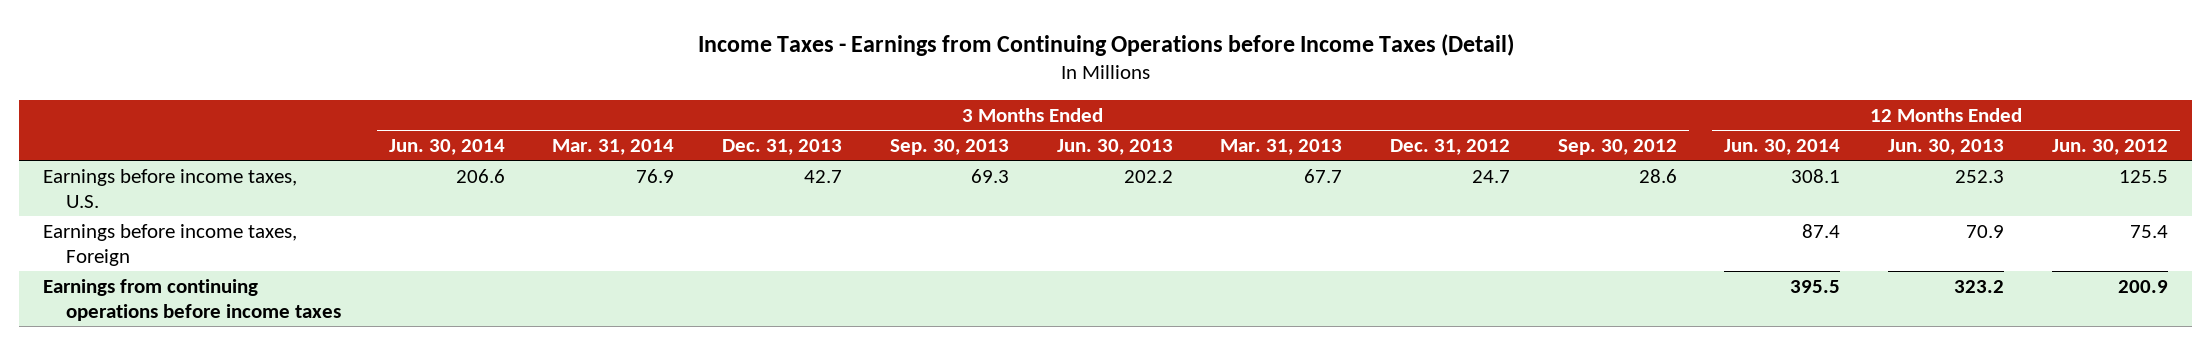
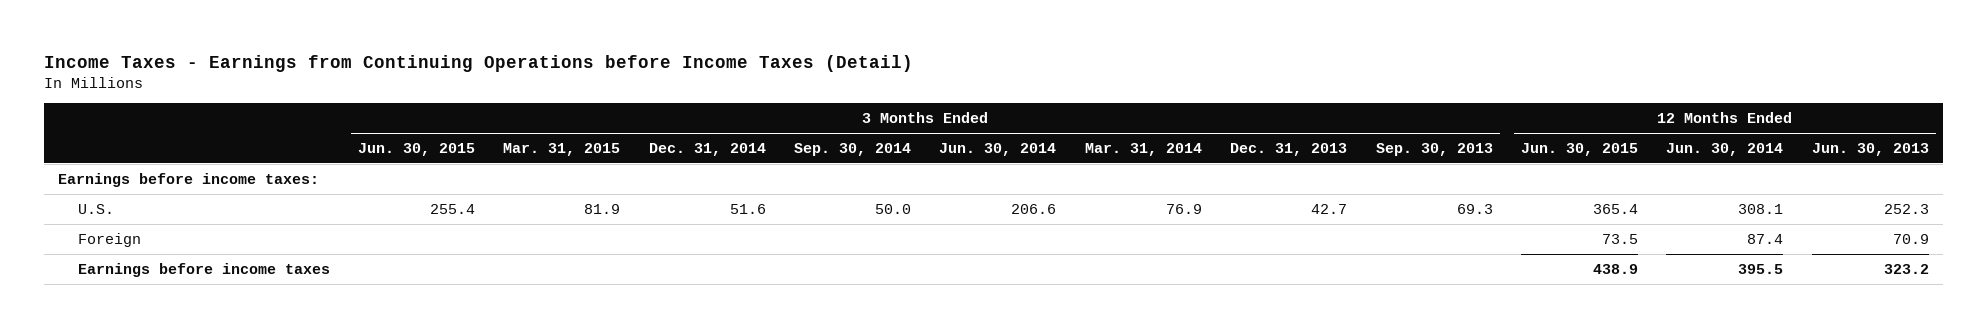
[1056,139,1173,156] Jun. 30, 2013 -> none
[1220,139,1343,156] Mar. 31, 2013 -> none
[1389,139,1510,156] Dec. 31, 2012 -> none
[1557,139,1677,156] Sep. 30, 2012 -> none
[2051,139,2168,156] Jun. 30, 2012 -> none
none -> [357,142,475,156] Jun. 30, 2015
none -> [503,142,621,156] Mar. 31, 2015
none -> [648,142,766,156] Dec. 31, 2014
none -> [794,142,912,156] Sep. 30, 2014
none -> [1521,142,1639,156] Jun. 30, 2015
none -> [58,172,320,187] Earnings before income taxes:
[43,168,298,208] Earnings before income taxes, U.S. -> [77,203,114,214] U.S.
[43,223,298,266] Earnings before income taxes, Foreign -> [77,232,141,247] Foreign
[43,278,341,321] Earnings from continuing operations before income taxes -> [77,262,330,277] Earnings before income taxes

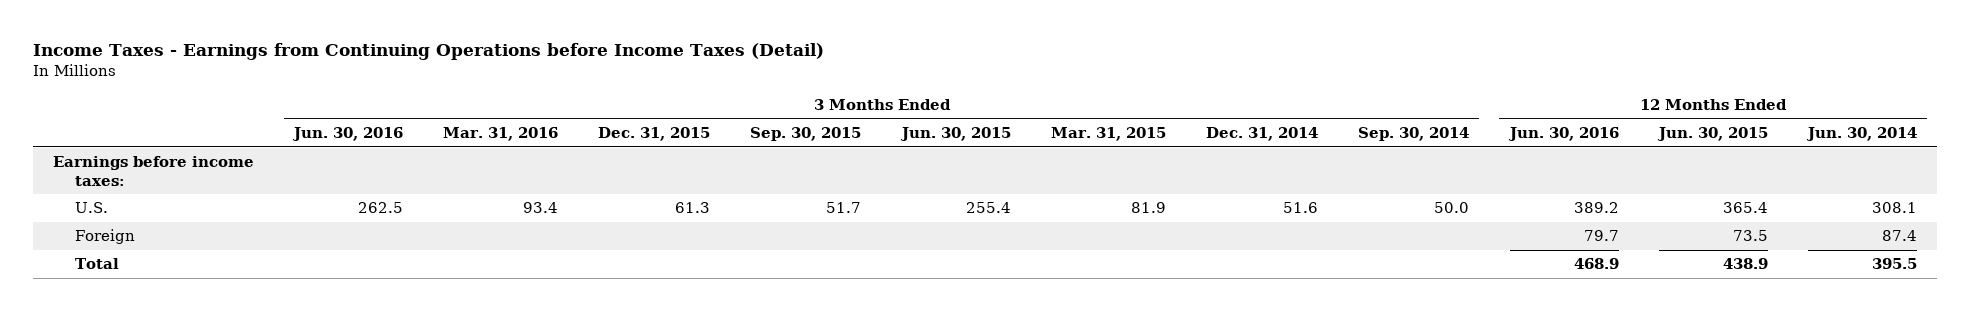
[939,142,1057,156] Jun. 30, 2014 -> none
[1084,142,1202,156] Mar. 31, 2014 -> none
[1230,142,1348,156] Dec. 31, 2013 -> none
[1375,142,1493,156] Sep. 30, 2013 -> none
[1811,142,1929,156] Jun. 30, 2013 -> none
none -> [291,127,403,142] Jun. 30, 2016
none -> [443,127,559,142] Mar. 31, 2016
none -> [598,127,711,142] Dec. 31, 2015
none -> [750,127,862,142] Sep. 30, 2015
none -> [1507,127,1619,142] Jun. 30, 2016
[77,262,330,277] Earnings before income taxes -> [75,258,120,270] Total

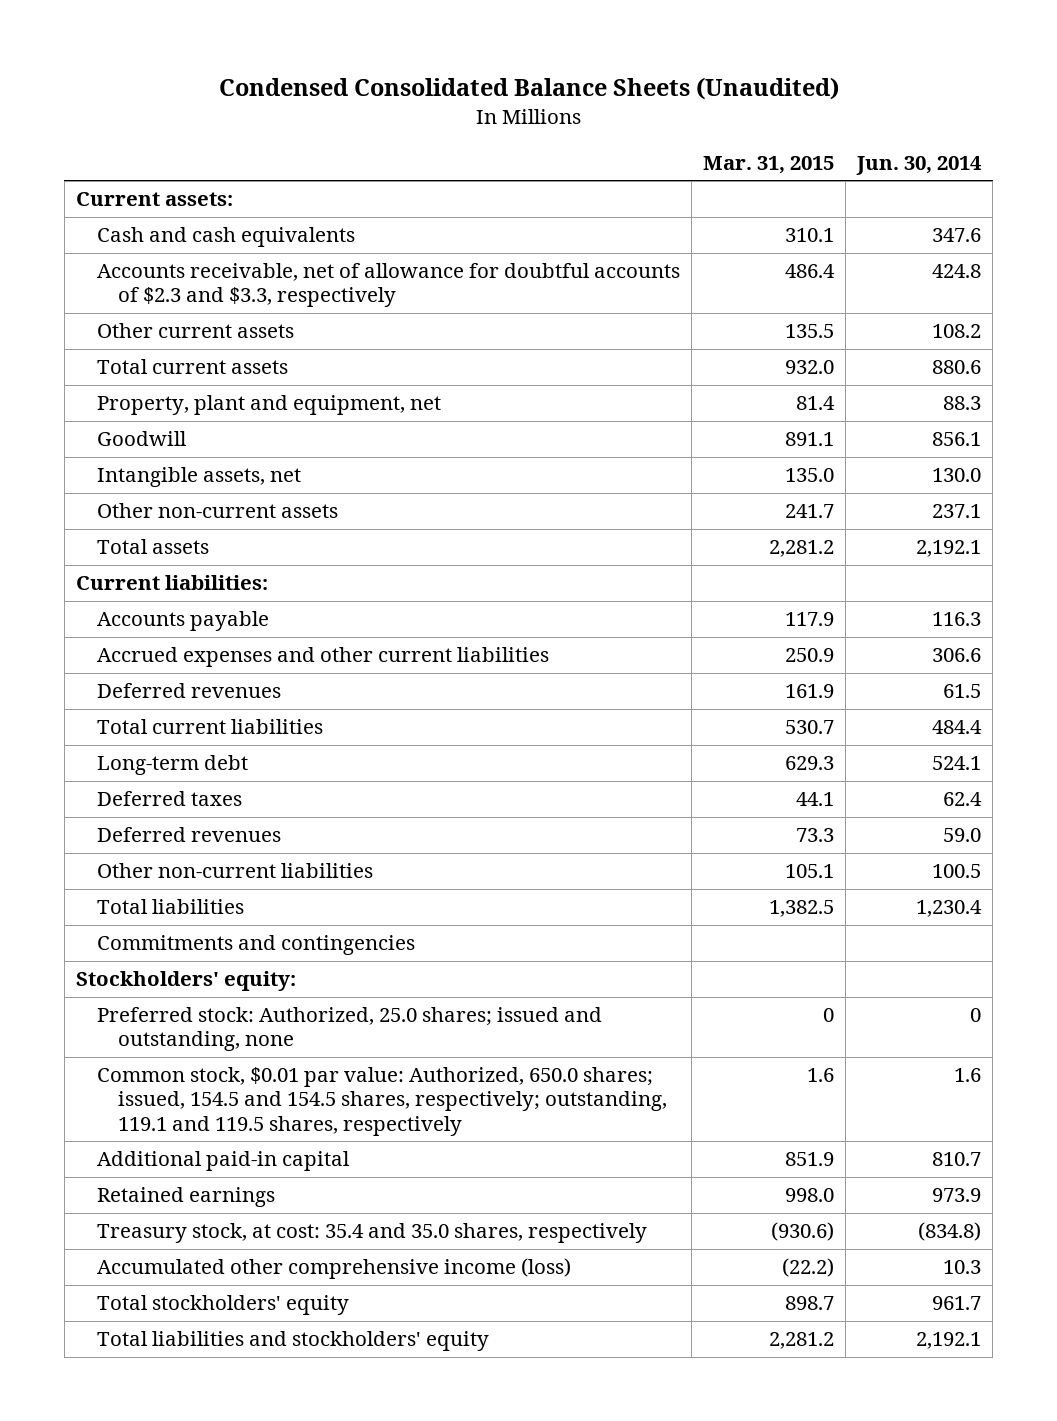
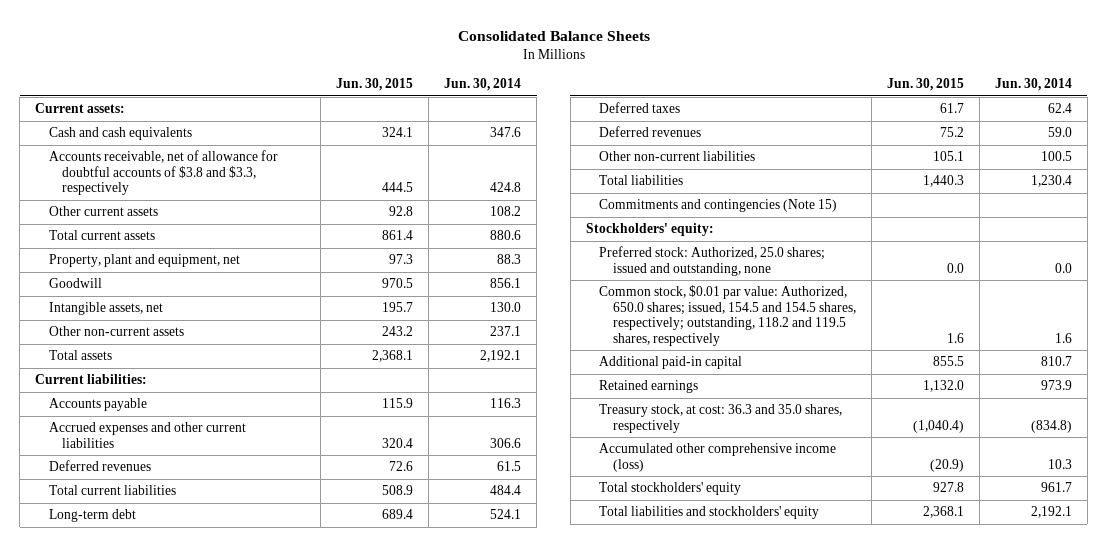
[218,77,839,101] Condensed Consolidated Balance Sheets (Unaudited) -> [457,30,650,41] Consolidated Balance Sheets
[703,155,835,174] Mar. 31, 2015 -> none
none -> [336,78,414,92] Jun. 30, 2015
[97,263,681,308] Accounts receivable, net of allowance for doubtful accounts of $2.3 and $3.3, respectively -> [48,150,278,196] Accounts receivable, net of allowance for doubtful accounts of $3.8 and $3.3, respectively
[97,935,416,956] Commitments and contingencies -> [599,199,838,213] Commitments and contingencies (Note 15)
[970,1008,982,1023] 0 -> [1054,262,1072,273] 0.0
[97,1067,668,1136] Common stock, $0.01 par value: Authorized, 650.0 shares; issued, 154.5 and 154.5 shares, respectively; outstanding, 119.1 and 119.5 shares, respectively -> [599,285,856,346] Common stock, $0.01 par value: Authorized, 650.0 shares; issued, 154.5 and 154.5 shares, respectively; outstanding, 118.2 and 119.5 shares, respectively
[97,1223,648,1244] Treasury stock, at cost: 35.4 and 35.0 shares, respectively -> [599,404,843,433] Treasury stock, at cost: 36.3 and 35.0 shares, respectively

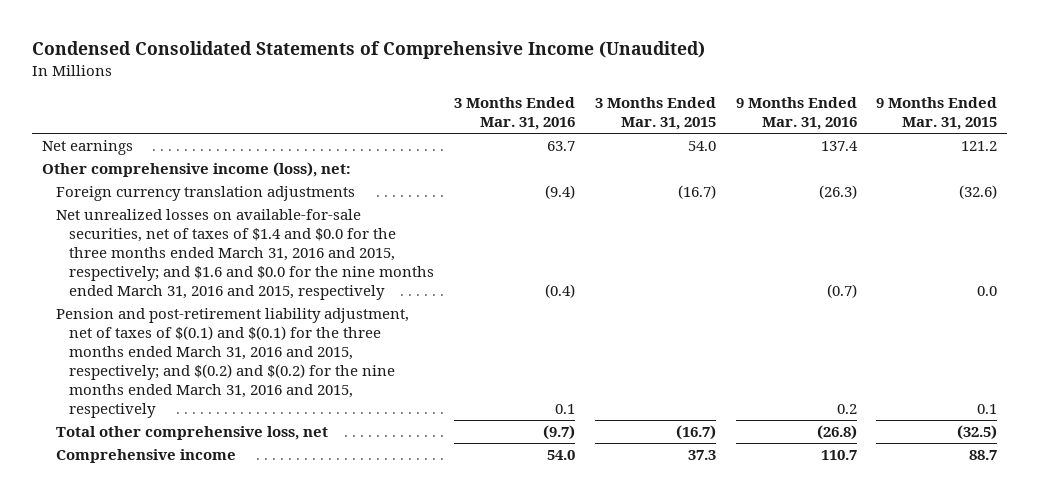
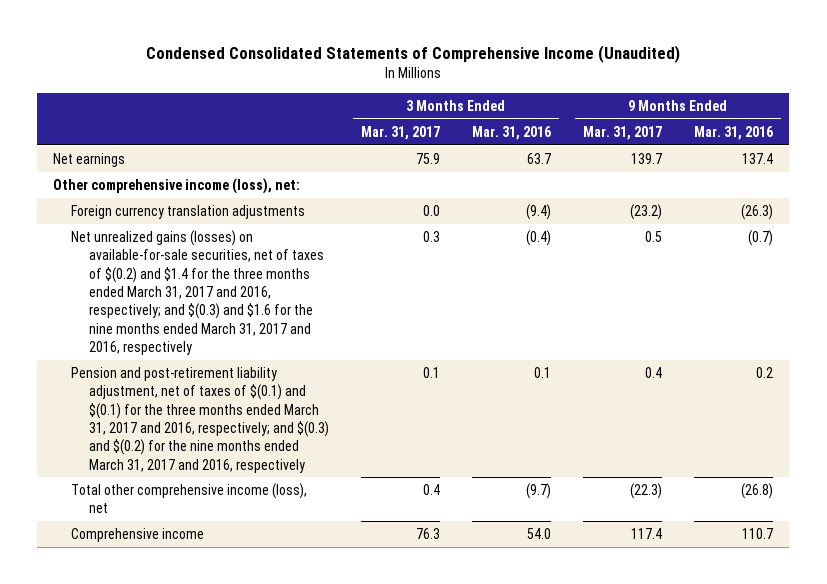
[594,97,716,130] 3 Months Ended Mar. 31, 2015 -> none
[876,97,998,130] 9 Months Ended Mar. 31, 2015 -> none
none -> [360,125,440,140] Mar. 31, 2017
none -> [583,125,663,140] Mar. 31, 2017
[55,208,435,300] Net unrealized losses on available-for-sale securities, net of taxes of $1.4 and $0.0 for the three months ended March 31, 2016 and 2015, respectively; and $1.6 and $0.0 for the nine months ended March 31, 2016 and 2015, respectively -> [71,230,324,355] Net unrealized gains (losses) on available-for-sale securities, net of taxes of $(0.2) and $1.4 for the three months ended March 31, 2017 and 2016, respectively; and $(0.3) and $1.6 for the nine months ended March 31, 2017 and 2016, respectively
[55,307,409,418] Pension and post-retirement liability adjustment, net of taxes of $(0.1) and $(0.1) for the three months ended March 31, 2016 and 2015, respectively; and $(0.2) and $(0.2) for the nine months ended March 31, 2016 and 2015, respectively -> [71,367,329,473] Pension and post-retirement liability adjustment, net of taxes of $(0.1) and $(0.1) for the three months ended March 31, 2017 and 2016, respectively; and $(0.3) and $(0.2) for the nine months ended March 31, 2017 and 2016, respectively
[55,425,328,440] Total other comprehensive loss, net -> [71,483,308,514] Total other comprehensive income (loss), net

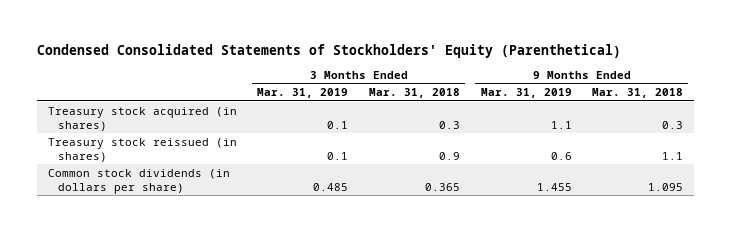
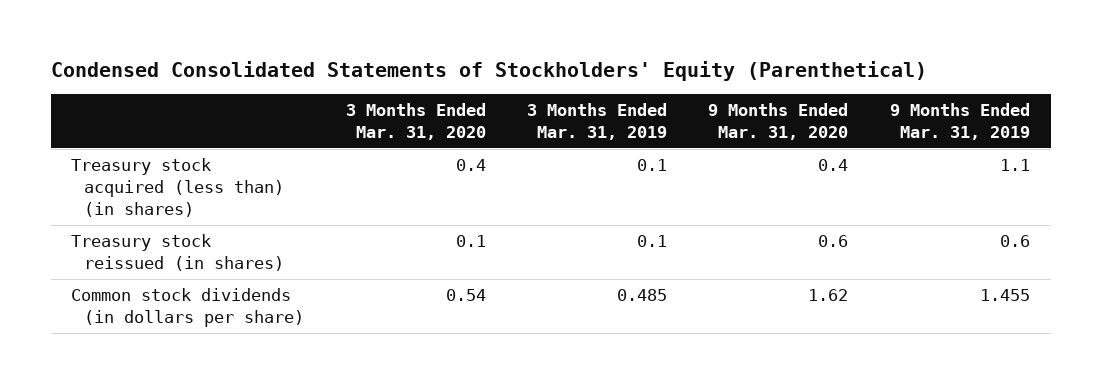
[368,87,460,98] Mar. 31, 2018 -> none
[592,87,684,98] Mar. 31, 2018 -> none
none -> [345,102,486,140] 3 Months Ended Mar. 31, 2020
none -> [708,102,849,140] 9 Months Ended Mar. 31, 2020
[47,106,237,131] Treasury stock acquired (in shares) -> [71,158,285,217] Treasury stock acquired (less than) (in shares)

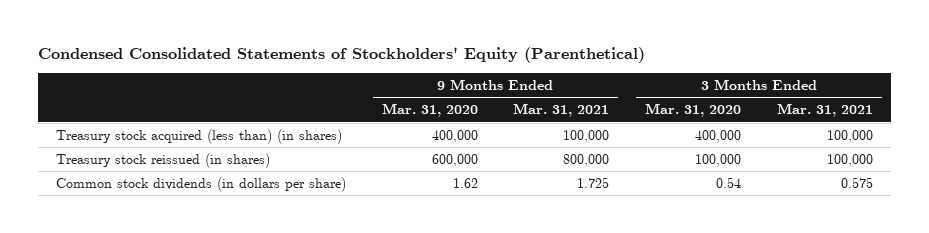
[527,102,668,140] 3 Months Ended Mar. 31, 2019 -> none
[889,102,1030,140] 9 Months Ended Mar. 31, 2019 -> none
none -> [513,103,610,118] Mar. 31, 2021
none -> [777,103,874,118] Mar. 31, 2021
[455,159,486,172] 0.4 -> [695,129,742,143] 400,000
[818,159,849,172] 0.4 -> [431,129,478,143] 400,000
[455,235,486,248] 0.1 -> [695,153,742,167] 100,000
[818,235,849,248] 0.6 -> [431,153,478,167] 600,000

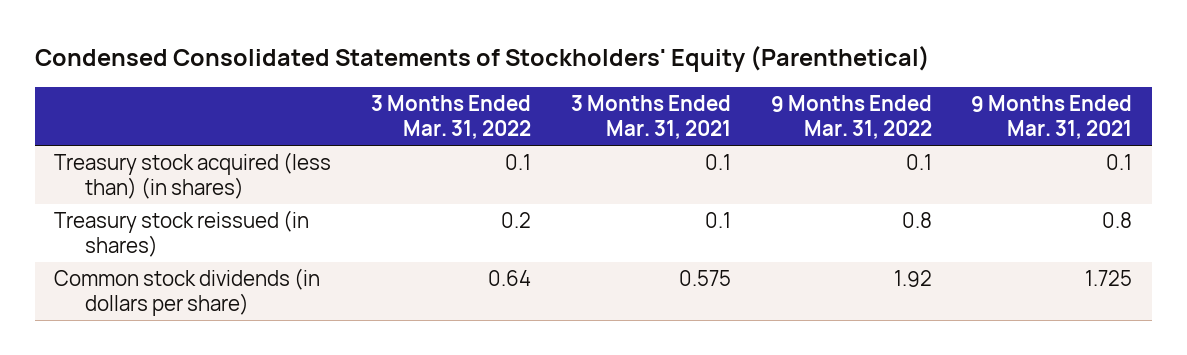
[381,103,478,118] Mar. 31, 2020 -> none
[645,103,742,118] Mar. 31, 2020 -> none
none -> [371,95,532,140] 3 Months Ended Mar. 31, 2022
none -> [770,95,932,140] 9 Months Ended Mar. 31, 2022
[563,129,610,143] 100,000 -> [1106,154,1133,171] 0.1
[827,129,874,143] 100,000 -> [704,154,731,171] 0.1
[563,153,610,167] 800,000 -> [1102,212,1133,229] 0.8
[827,153,874,167] 100,000 -> [704,212,731,229] 0.1

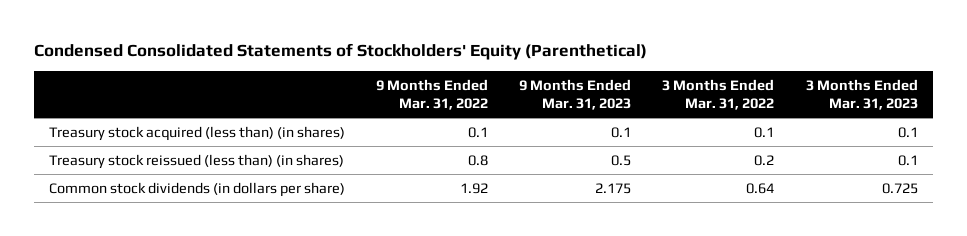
[570,95,731,140] 3 Months Ended Mar. 31, 2021 -> none
[971,95,1133,140] 9 Months Ended Mar. 31, 2021 -> none
none -> [519,78,632,110] 9 Months Ended Mar. 31, 2023
none -> [805,78,918,110] 3 Months Ended Mar. 31, 2023
[54,210,310,258] Treasury stock reissued (in shares) -> [49,153,345,169] Treasury stock reissued (less than) (in shares)

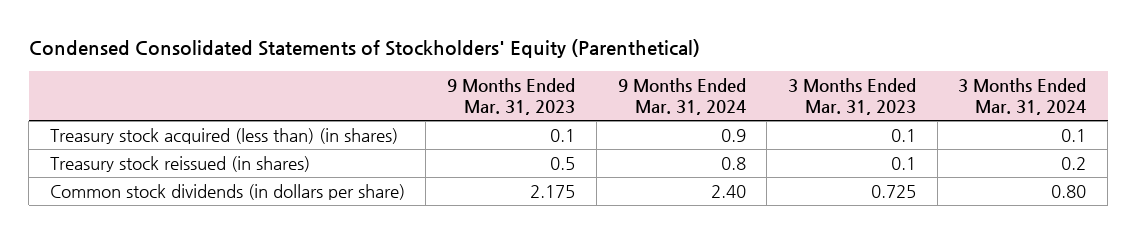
[376,78,489,110] 9 Months Ended Mar. 31, 2022 -> none
[662,78,775,110] 3 Months Ended Mar. 31, 2022 -> none
none -> [617,77,746,115] 9 Months Ended Mar. 31, 2024
none -> [958,77,1087,115] 3 Months Ended Mar. 31, 2024
[49,153,345,169] Treasury stock reissued (less than) (in shares) -> [49,155,310,172] Treasury stock reissued (in shares)

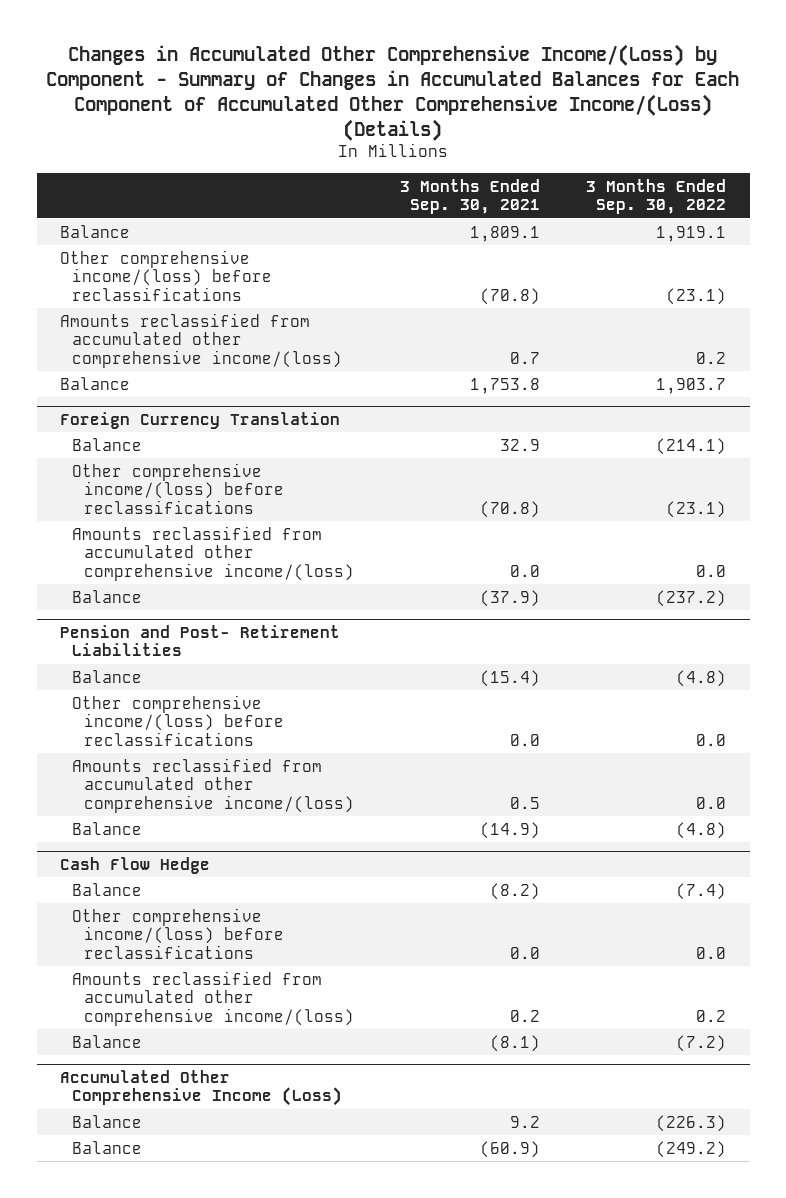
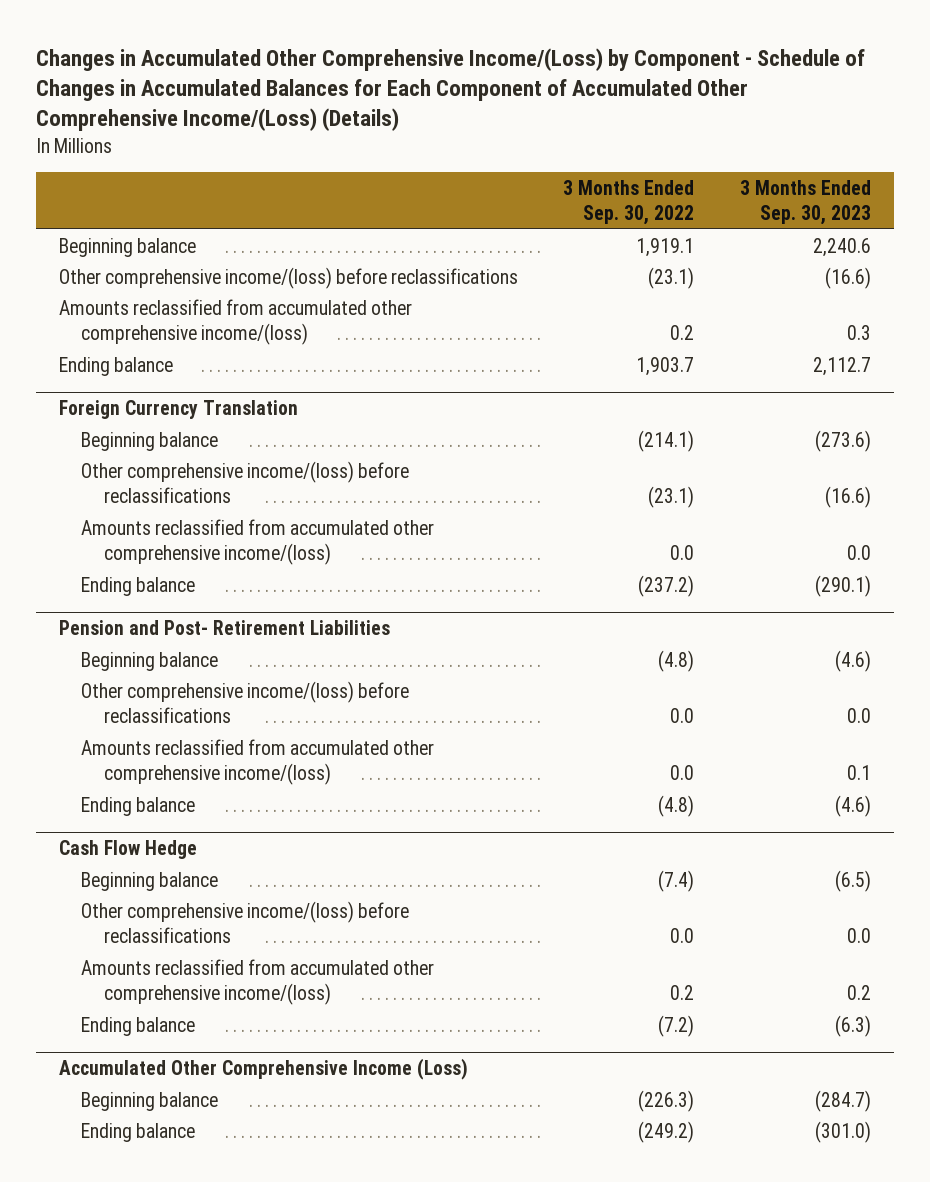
[46,44,740,141] Changes in Accumulated Other Comprehensive Income/(Loss) by Component - Summary of Changes in Accumulated Balances for Each Component of Accumulated Other Comprehensive Income/(Loss) (Details) -> [35,48,865,132] Changes in Accumulated Other Comprehensive Income/(Loss) by Component - Schedule of Changes in Accumulated Balances for Each Component of Accumulated Other Comprehensive Income/(Loss) (Details)
[400,178,541,215] 3 Months Ended Sep. 30, 2021 -> none
none -> [739,179,871,225] 3 Months Ended Sep. 30, 2023
[59,224,130,238] Balance -> [58,237,196,257] Beginning balance
[59,376,130,390] Balance -> [58,356,173,376] Ending balance
[71,437,142,451] Balance -> [81,431,219,451] Beginning balance
[71,589,142,603] Balance -> [81,576,196,596] Ending balance
[71,669,142,683] Balance -> [81,651,219,671] Beginning balance
[71,821,142,835] Balance -> [81,796,196,816] Ending balance
[71,882,142,896] Balance -> [81,871,219,891] Beginning balance
[71,1034,142,1048] Balance -> [81,1016,196,1036] Ending balance
[71,1114,142,1128] Balance -> [81,1091,219,1111] Beginning balance
[71,1140,142,1154] Balance -> [81,1122,196,1142] Ending balance

